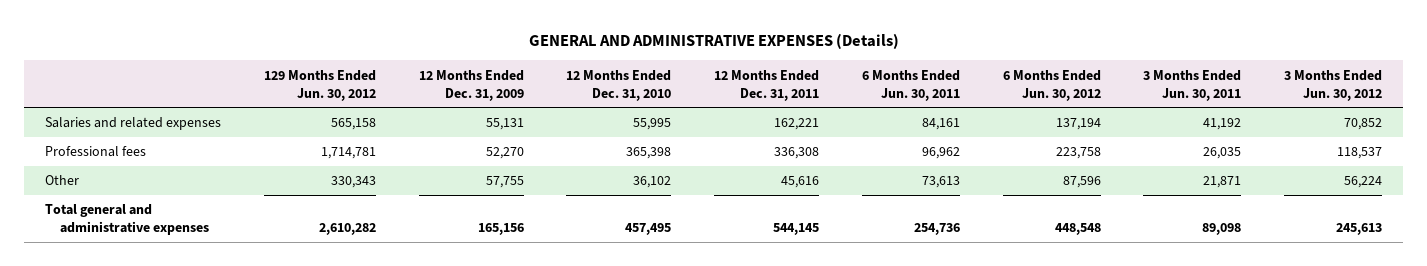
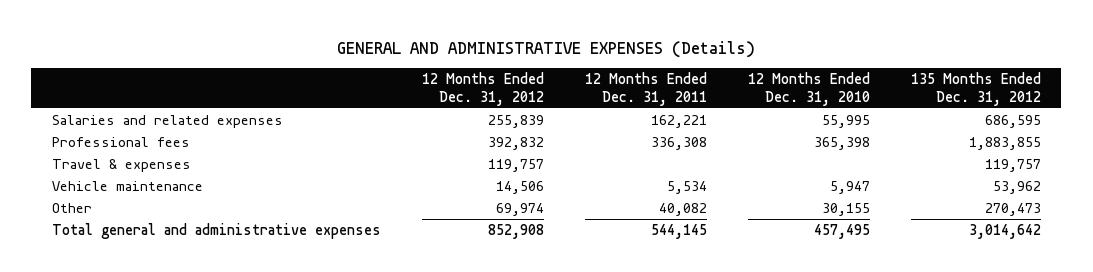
[264,69,377,101] 129 Months Ended Jun. 30, 2012 -> none
[418,69,524,101] 12 Months Ended Dec. 31, 2009 -> none
[861,69,960,101] 6 Months Ended Jun. 30, 2011 -> none
[1002,69,1101,101] 6 Months Ended Jun. 30, 2012 -> none
[1143,69,1242,101] 3 Months Ended Jun. 30, 2011 -> none
[1284,69,1383,101] 3 Months Ended Jun. 30, 2012 -> none
none -> [421,72,544,107] 12 Months Ended Dec. 31, 2012
none -> [910,72,1041,107] 135 Months Ended Dec. 31, 2012
none -> [51,158,191,172] Travel & expenses
none -> [51,180,203,191] Vehicle maintenance
[633,176,672,189] 36,102 -> [821,202,870,216] 30,155
[781,176,820,189] 45,616 -> [658,202,707,216] 40,082

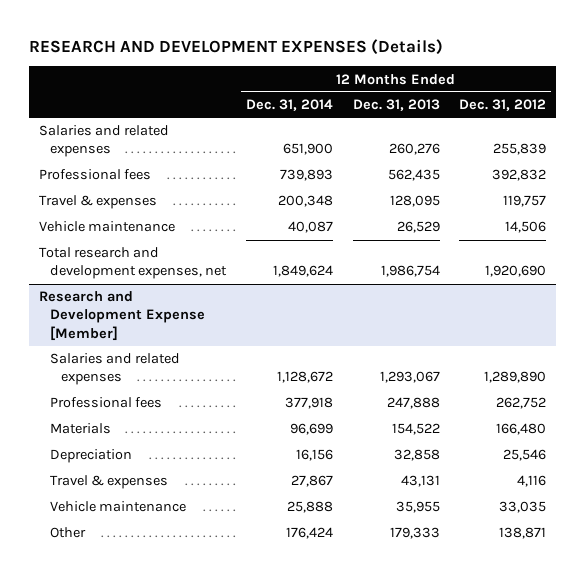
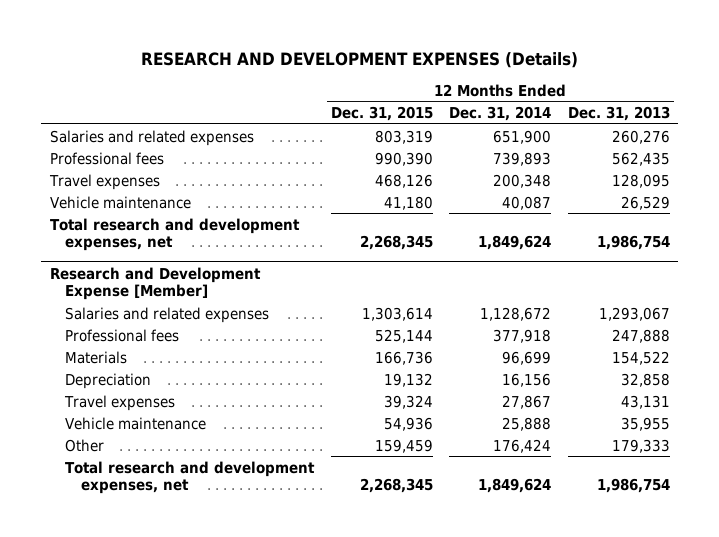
[459,99,547,112] Dec. 31, 2012 -> none
none -> [330,106,433,122] Dec. 31, 2015
[38,195,157,210] Travel & expenses -> [48,173,160,190] Travel expenses
[49,475,168,490] Travel & expenses -> [64,394,176,411] Travel expenses
none -> [65,460,316,495] Total research and development expenses, net

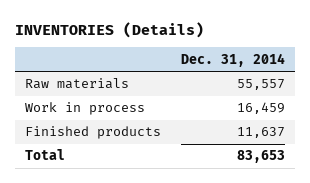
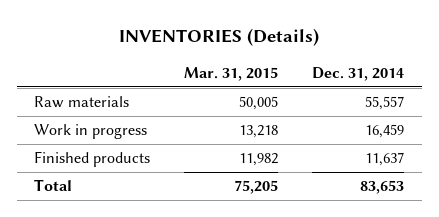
none -> [184,66,279,81] Mar. 31, 2015
[24,102,145,116] Work in process -> [34,124,148,140] Work in progress

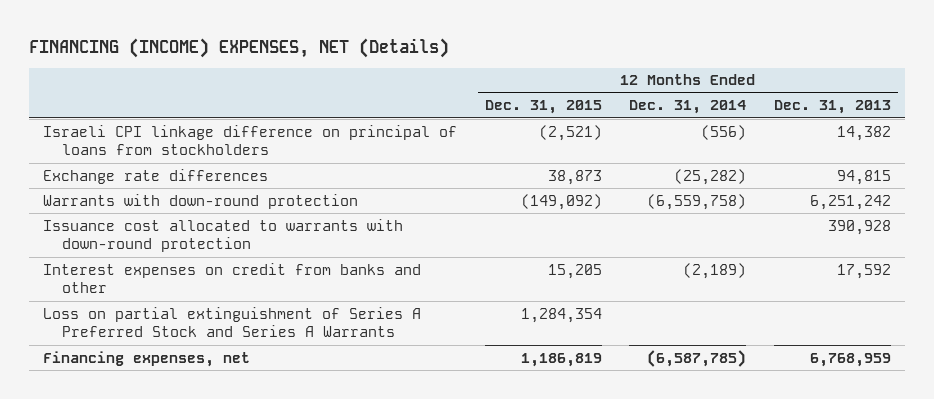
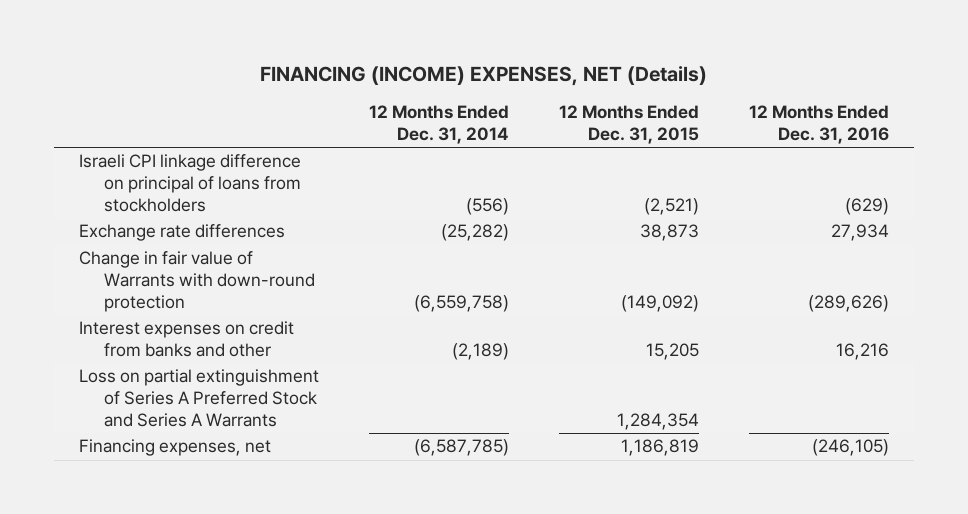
[773,100,891,115] Dec. 31, 2013 -> none
none -> [749,105,890,145] 12 Months Ended Dec. 31, 2016
[43,218,404,253] Issuance cost allocated to warrants with down-round protection -> none
[43,193,359,209] Warrants with down-round protection -> [79,251,315,313] Change in fair value of Warrants with down-round protection

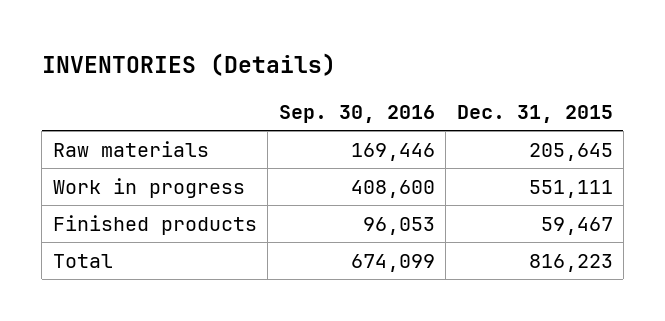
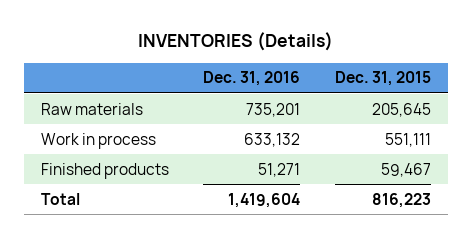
[278,105,435,124] Sep. 30, 2016 -> none
none -> [203,71,301,87] Dec. 31, 2016
[52,177,245,198] Work in progress -> [40,132,156,149] Work in process

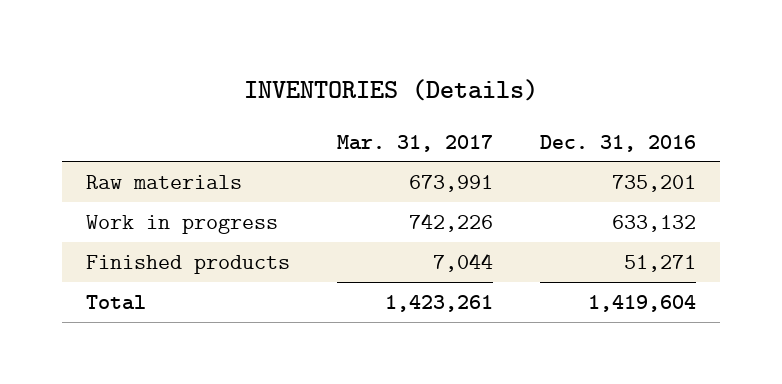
[335,71,432,87] Dec. 31, 2015 -> none
none -> [337,134,494,152] Mar. 31, 2017
[40,132,156,149] Work in process -> [85,214,278,234] Work in progress

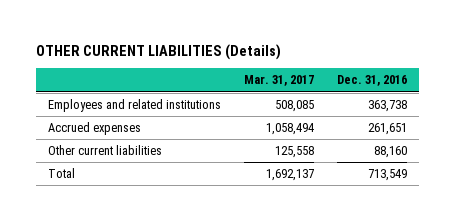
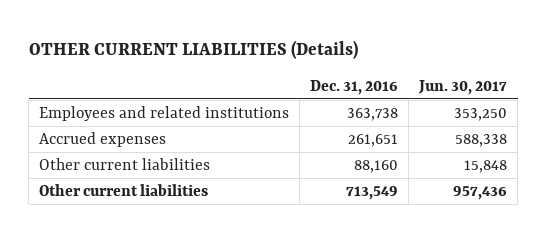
[244,75,315,87] Mar. 31, 2017 -> none
none -> [418,79,508,95] Jun. 30, 2017
[47,168,75,179] Total -> [39,184,209,197] Other current liabilities

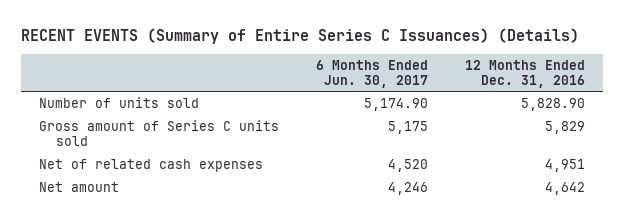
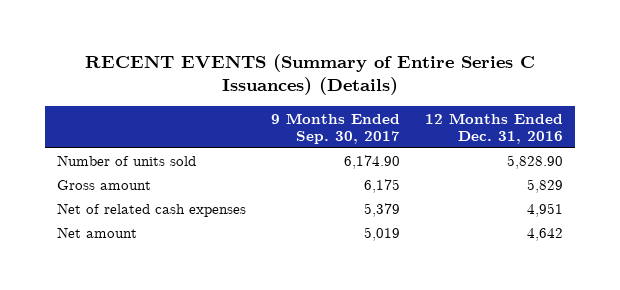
[315,59,428,88] 6 Months Ended Jun. 30, 2017 -> none
none -> [270,112,400,144] 9 Months Ended Sep. 30, 2017
[38,119,279,146] Gross amount of Series C units sold -> [57,180,152,191] Gross amount

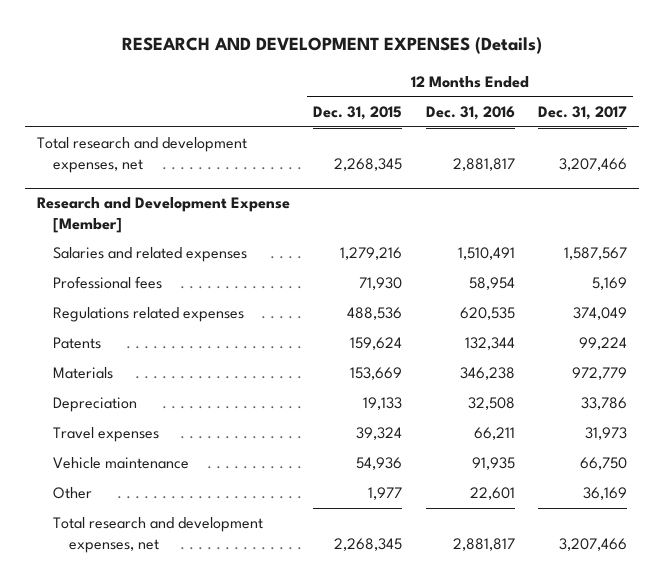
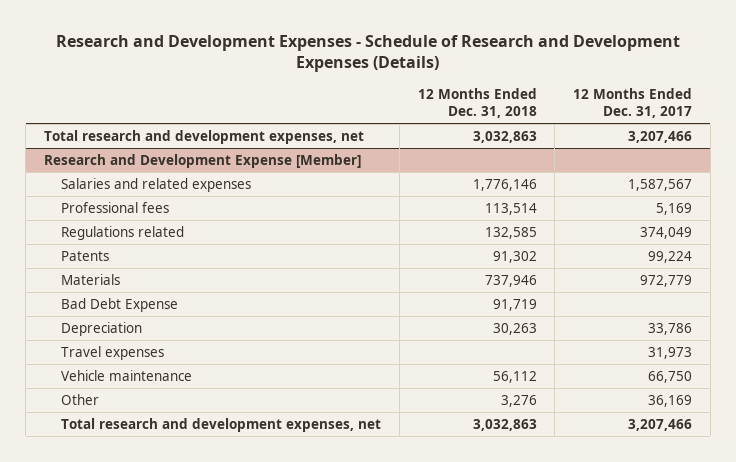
[121,37,542,55] RESEARCH AND DEVELOPMENT EXPENSES (Details) -> [56,35,681,73] Research and Development Expenses - Schedule of Research and Development Expenses (Details)
[313,105,403,120] Dec. 31, 2015 -> none
[425,105,515,120] Dec. 31, 2016 -> none
none -> [417,88,537,119] 12 Months Ended Dec. 31, 2018
[52,307,244,323] Regulations related expenses -> [61,225,185,240] Regulations related
none -> [61,297,179,312] Bad Debt Expense

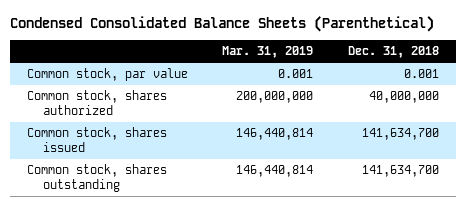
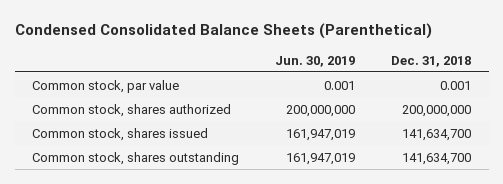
[222,45,314,58] Mar. 31, 2019 -> none
none -> [275,55,356,67] Jun. 30, 2019
[368,91,439,104] 40,000,000 -> [401,104,471,117] 200,000,000

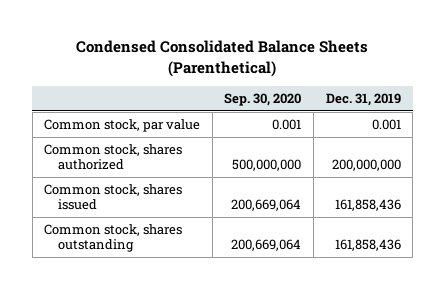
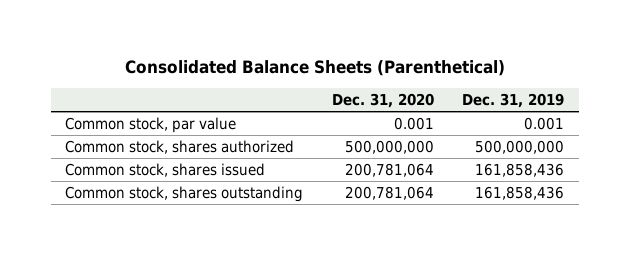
[76,40,369,77] Condensed Consolidated Balance Sheets (Parenthetical) -> [124,60,505,77] Consolidated Balance Sheets (Parenthetical)
[224,93,302,107] Sep. 30, 2020 -> none
none -> [331,93,434,109] Dec. 31, 2020
[331,159,401,172] 200,000,000 -> [475,140,565,155] 500,000,000

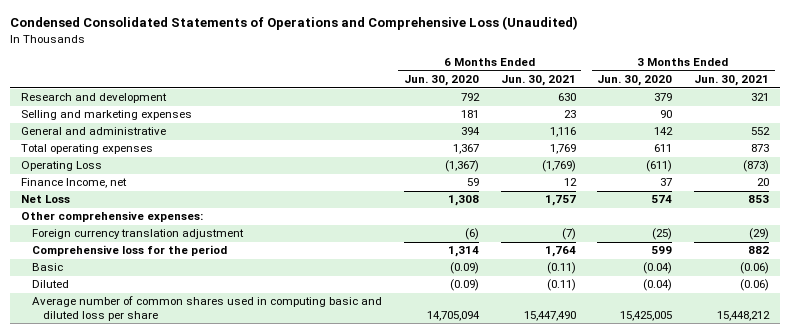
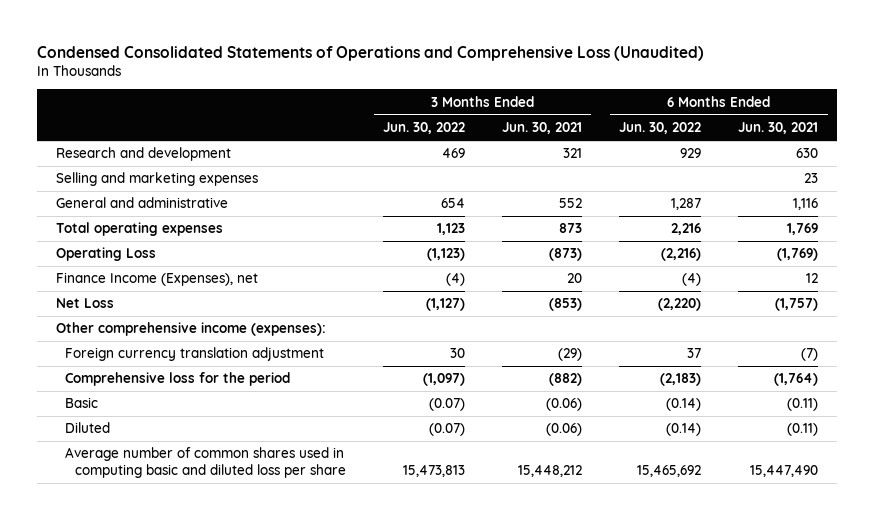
[403,75,479,87] Jun. 30, 2020 -> none
[597,75,673,87] Jun. 30, 2020 -> none
none -> [383,122,466,135] Jun. 30, 2022
none -> [619,122,702,135] Jun. 30, 2022
[20,178,127,189] Finance Income, net -> [55,272,258,287] Finance Income (Expenses), net
[544,195,576,207] 1,757 -> [775,298,819,312] (1,757)
[748,195,770,204] 853 -> [549,298,583,312] (853)
[20,211,203,223] Other comprehensive expenses: -> [55,322,326,337] Other comprehensive income (expenses):
[544,246,576,258] 1,764 -> [774,373,819,387] (1,764)
[748,246,770,255] 882 -> [549,373,583,387] (882)

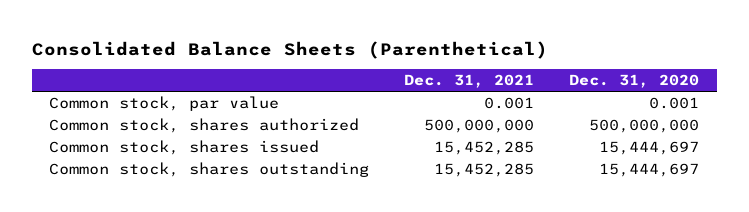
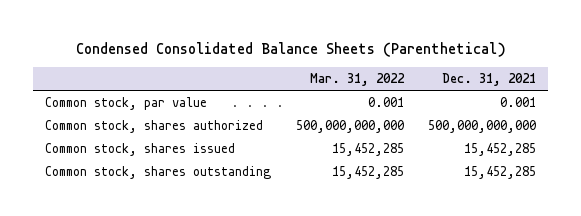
[31,40,548,59] Consolidated Balance Sheets (Parenthetical) -> [75,41,506,57] Condensed Consolidated Balance Sheets (Parenthetical)
[569,74,700,89] Dec. 31, 2020 -> none
none -> [309,73,405,87] Mar. 31, 2022
[424,119,535,134] 500,000,000 -> [427,120,536,134] 500,000,000,000

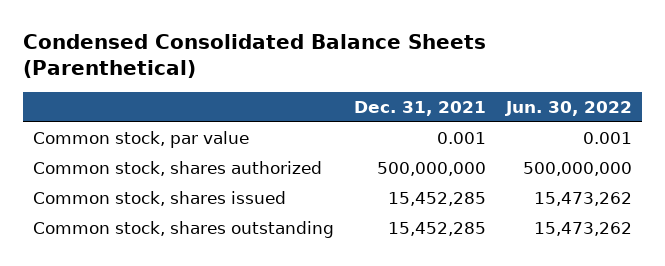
[309,73,405,87] Mar. 31, 2022 -> none
none -> [505,100,633,116] Jun. 30, 2022
[427,120,536,134] 500,000,000,000 -> [377,161,487,176] 500,000,000

